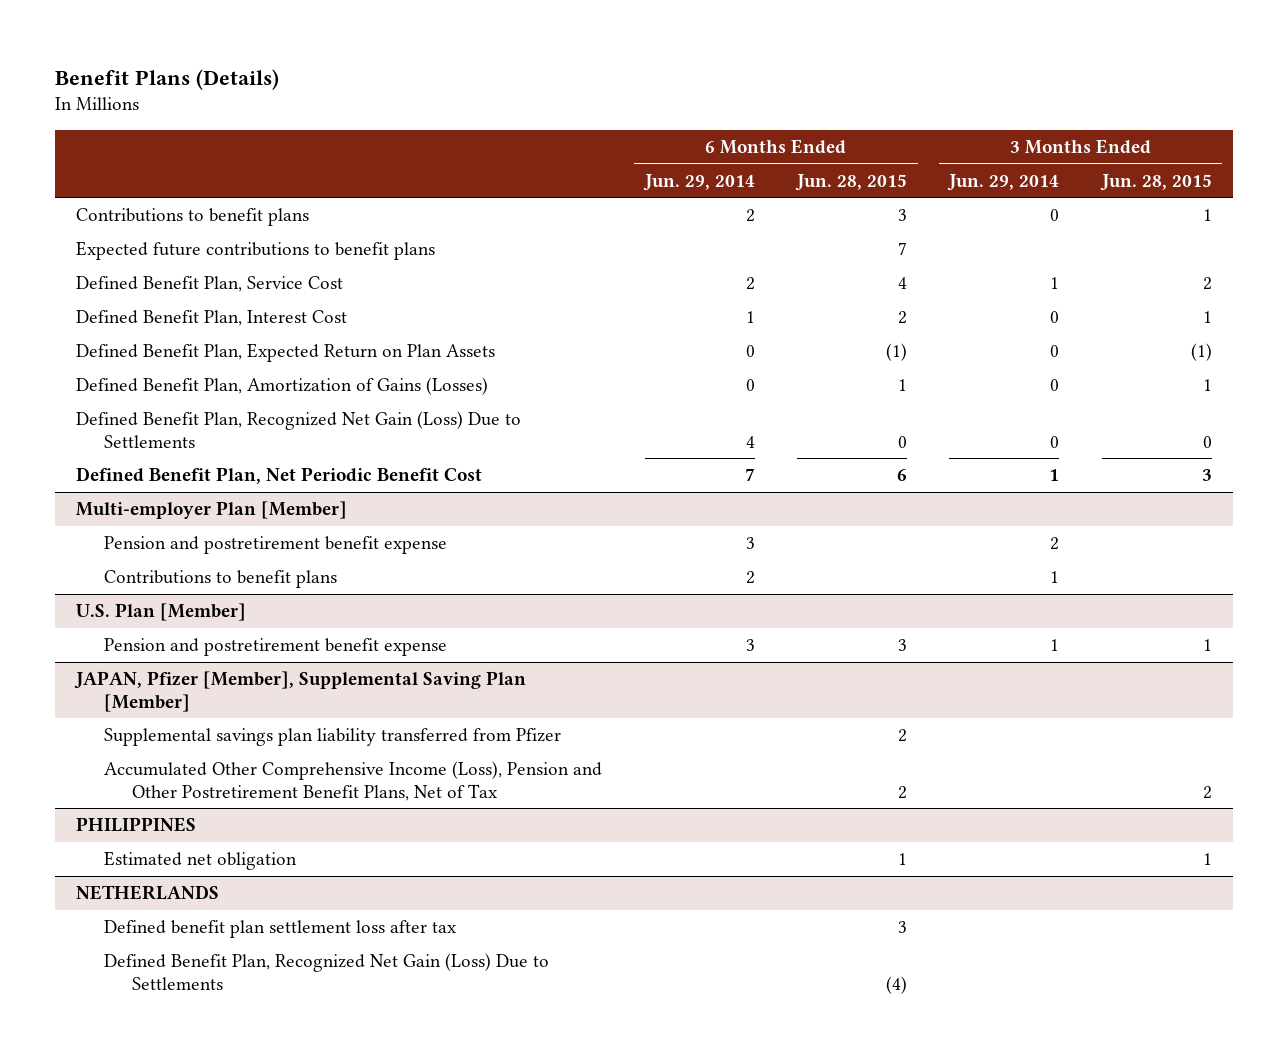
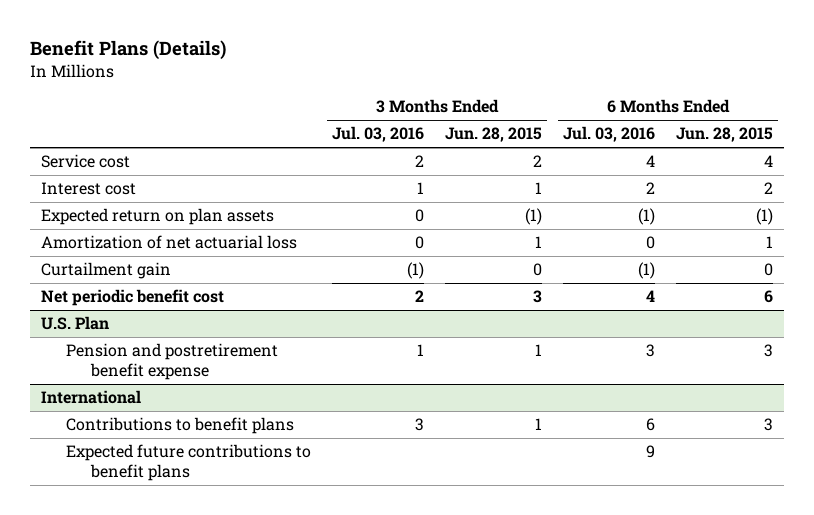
[642,173,755,191] Jun. 29, 2014 -> none
[947,173,1060,191] Jun. 29, 2014 -> none
none -> [331,126,424,143] Jul. 03, 2016
none -> [562,126,655,143] Jul. 03, 2016
[76,208,310,227] Contributions to benefit plans -> none
[76,241,436,261] Expected future contributions to benefit plans -> none
[76,501,348,520] Multi-employer Plan [Member] -> none
[104,536,448,555] Pension and postretirement benefit expense -> none
[104,570,338,589] Contributions to benefit plans -> none
[76,276,344,293] Defined Benefit Plan, Service Cost -> [40,154,130,169] Service cost
[76,310,348,327] Defined Benefit Plan, Interest Cost -> [40,182,136,196] Interest cost
[76,343,496,363] Defined Benefit Plan, Expected Return on Plan Assets -> [40,208,274,226] Expected return on plan assets
[76,377,489,396] Defined Benefit Plan, Amortization of Gains (Losses) -> [40,235,297,250] Amortization of net actuarial loss
[76,411,522,448] Defined Benefit Plan, Recognized Net Gain (Loss) Due to Settlements -> [40,262,171,280] Curtailment gain
[76,467,483,485] Defined Benefit Plan, Net Periodic Benefit Cost -> [40,289,224,307] Net periodic benefit cost
[76,603,247,622] U.S. Plan [Member] -> [40,316,109,331] U.S. Plan
[74,671,527,712] JAPAN, Pfizer [Member], Supplemental Saving Plan [Member] -> none
[104,728,562,747] Supplemental savings plan liability transferred from Pfizer -> none
[104,761,603,801] Accumulated Other Comprehensive Income (Loss), Pension and Other Postretirement Benefit Plans, Net of Tax -> none
[76,817,197,833] PHILIPPINES -> none
[104,851,298,871] Estimated net obligation -> none
[76,885,220,901] NETHERLANDS -> none
[104,920,458,939] Defined benefit plan settlement loss after tax -> none
[104,953,550,990] Defined Benefit Plan, Recognized Net Gain (Loss) Due to Settlements -> none
none -> [40,390,141,405] International
none -> [65,417,294,435] Contributions to benefit plans
none -> [65,444,311,482] Expected future contributions to benefit plans

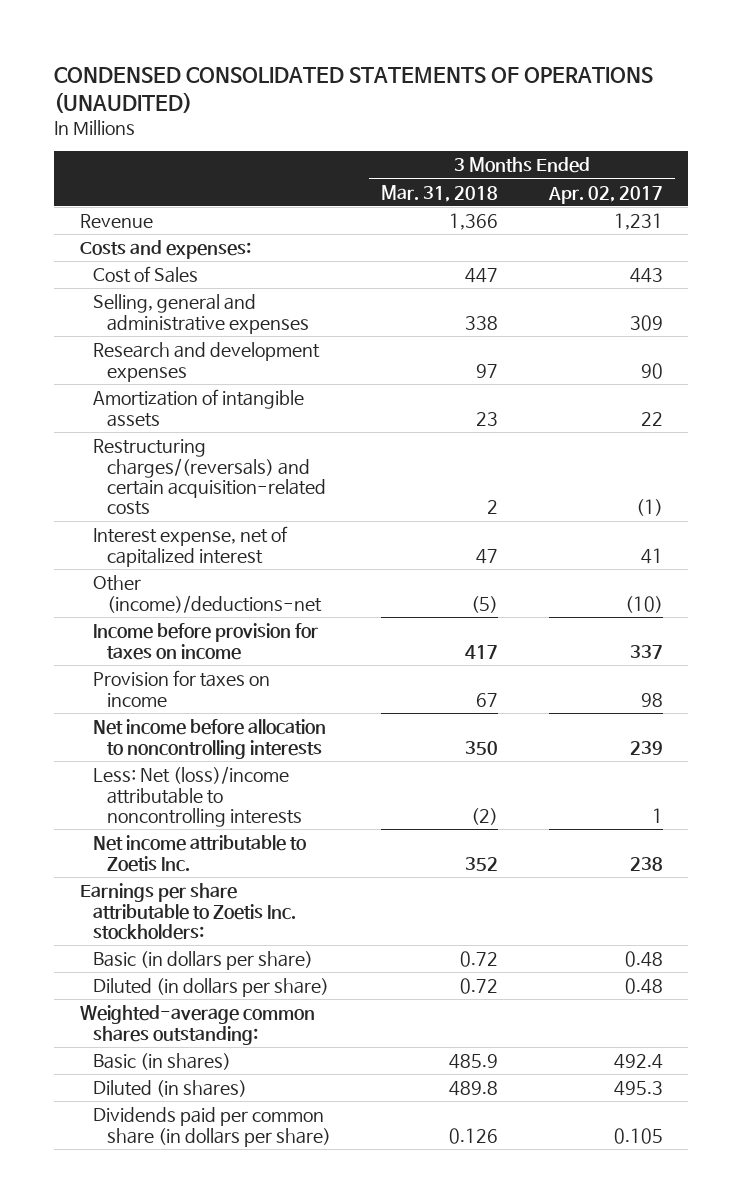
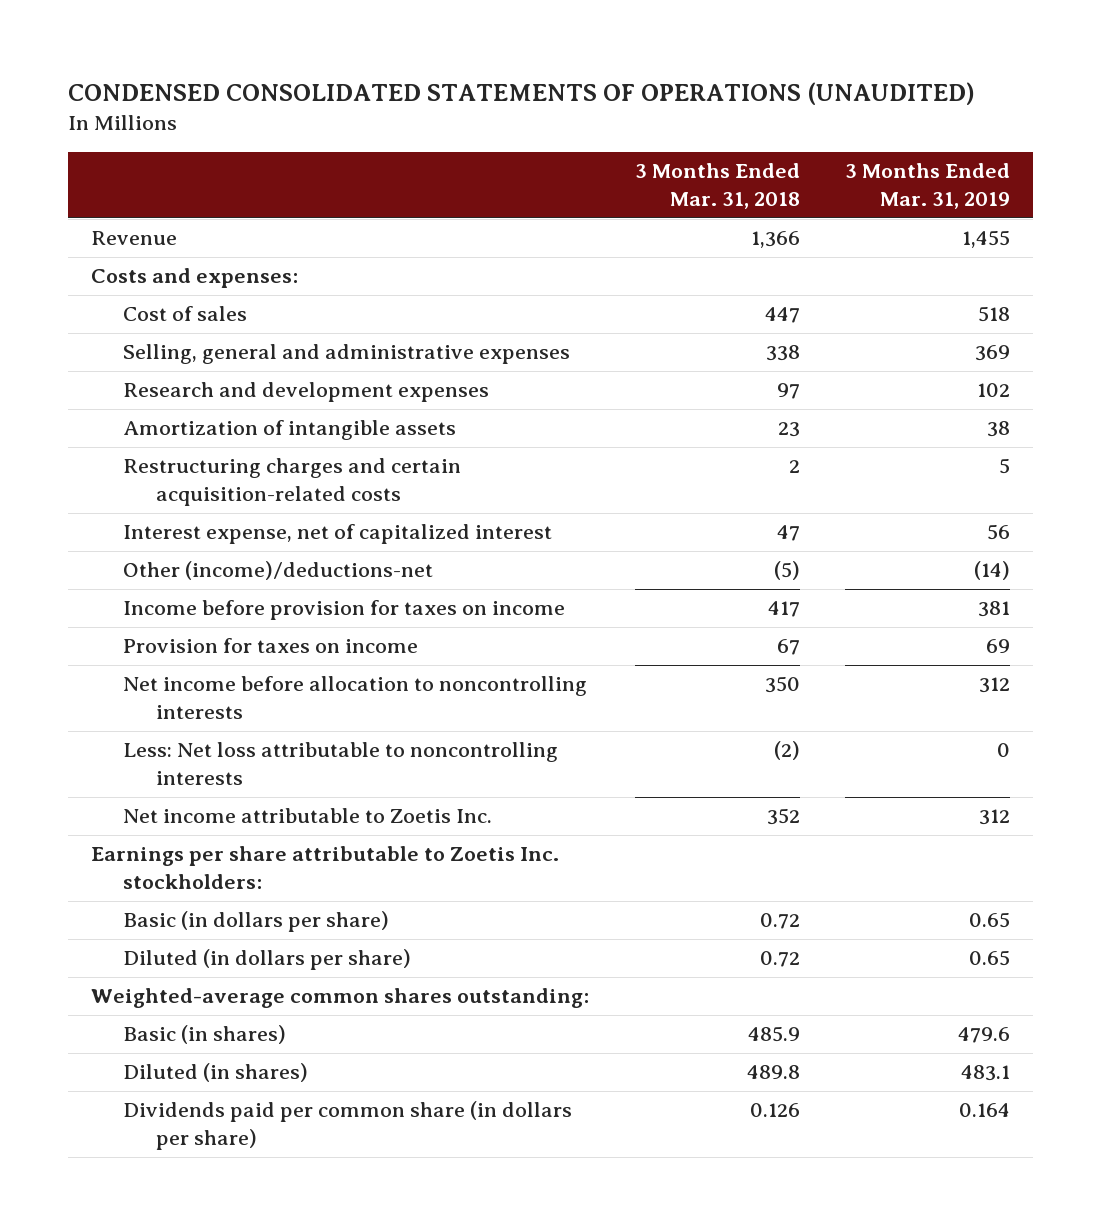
[547,185,663,204] Apr. 02, 2017 -> none
none -> [845,163,1011,209] 3 Months Ended Mar. 31, 2019
[93,266,199,284] Cost of Sales -> [123,306,248,322] Cost of sales
[93,439,326,516] Restructuring charges/(reversals) and certain acquisition-related costs -> [123,458,462,507] Restructuring charges and certain acquisition-related costs
[93,766,302,827] Less: Net (loss)/income attributable to noncontrolling interests -> [123,742,559,786] Less: Net loss attributable to noncontrolling interests

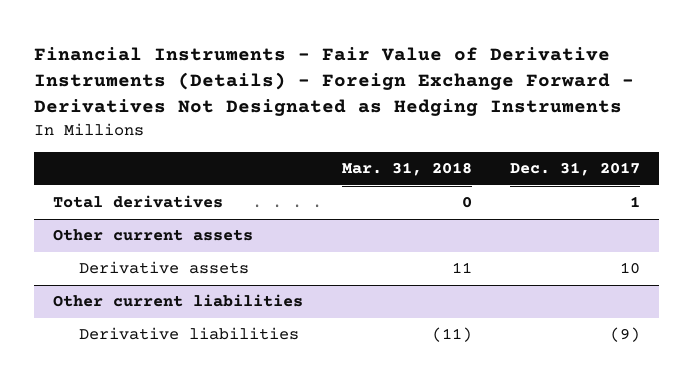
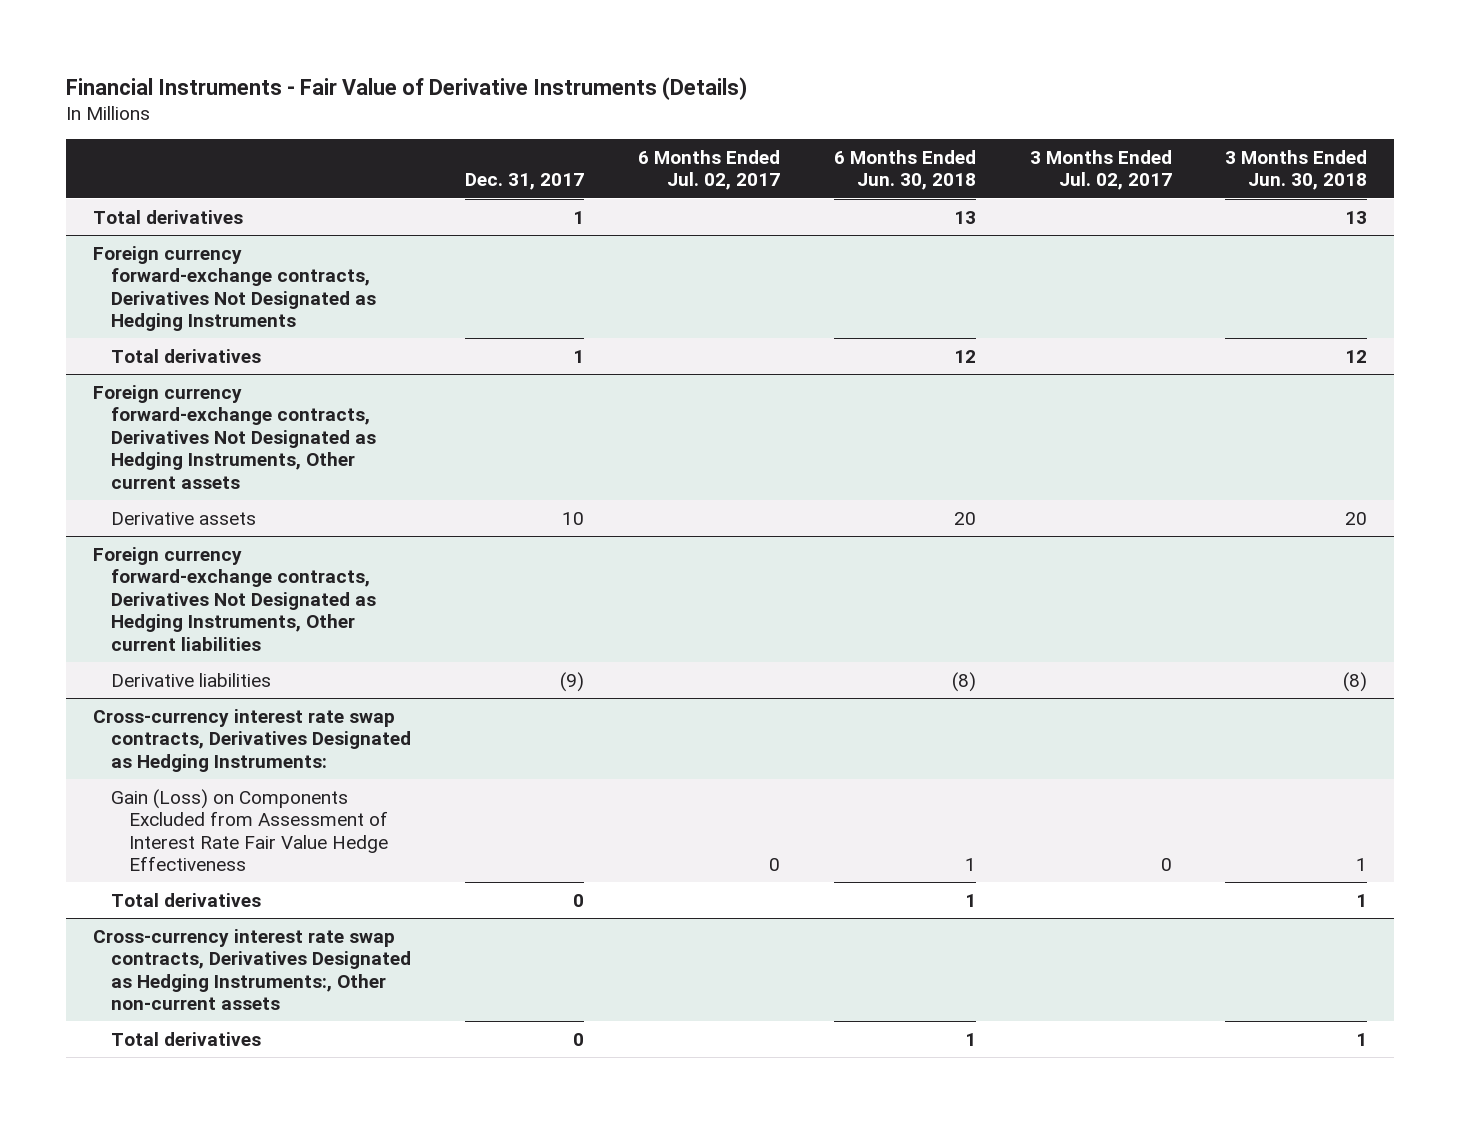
[33,46,634,117] Financial Instruments - Fair Value of Derivative Instruments (Details) - Foreign Exchange Forward - Derivatives Not Designated as Hedging Instruments -> [65,77,747,101] Financial Instruments - Fair Value of Derivative Instruments (Details)
[341,161,472,176] Mar. 31, 2018 -> none
none -> [637,149,780,191] 6 Months Ended Jul. 02, 2017
none -> [833,149,976,191] 6 Months Ended Jun. 30, 2018
none -> [1029,149,1172,191] 3 Months Ended Jul. 02, 2017
none -> [1225,149,1368,191] 3 Months Ended Jun. 30, 2018
[53,229,254,242] Other current assets -> none
none -> [92,245,376,332] Foreign currency forward-exchange contracts, Derivatives Not Designated as Hedging Instruments
none -> [110,348,261,363] Total derivatives
none -> [92,384,376,489] Foreign currency forward-exchange contracts, Derivatives Not Designated as Hedging Instruments, Other current assets
[53,294,304,308] Other current liabilities -> none
none -> [92,546,376,651] Foreign currency forward-exchange contracts, Derivatives Not Designated as Hedging Instruments, Other current liabilities
none -> [92,708,411,772] Cross-currency interest rate swap contracts, Derivatives Designated as Hedging Instruments:
none -> [110,788,388,872] Gain (Loss) on Components Excluded from Assessment of Interest Rate Fair Value Hedge Effectiveness
none -> [110,892,261,907] Total derivatives
none -> [92,928,411,1011] Cross-currency interest rate swap contracts, Derivatives Designated as Hedging Instruments:, Other non-current assets
none -> [110,1031,261,1046] Total derivatives

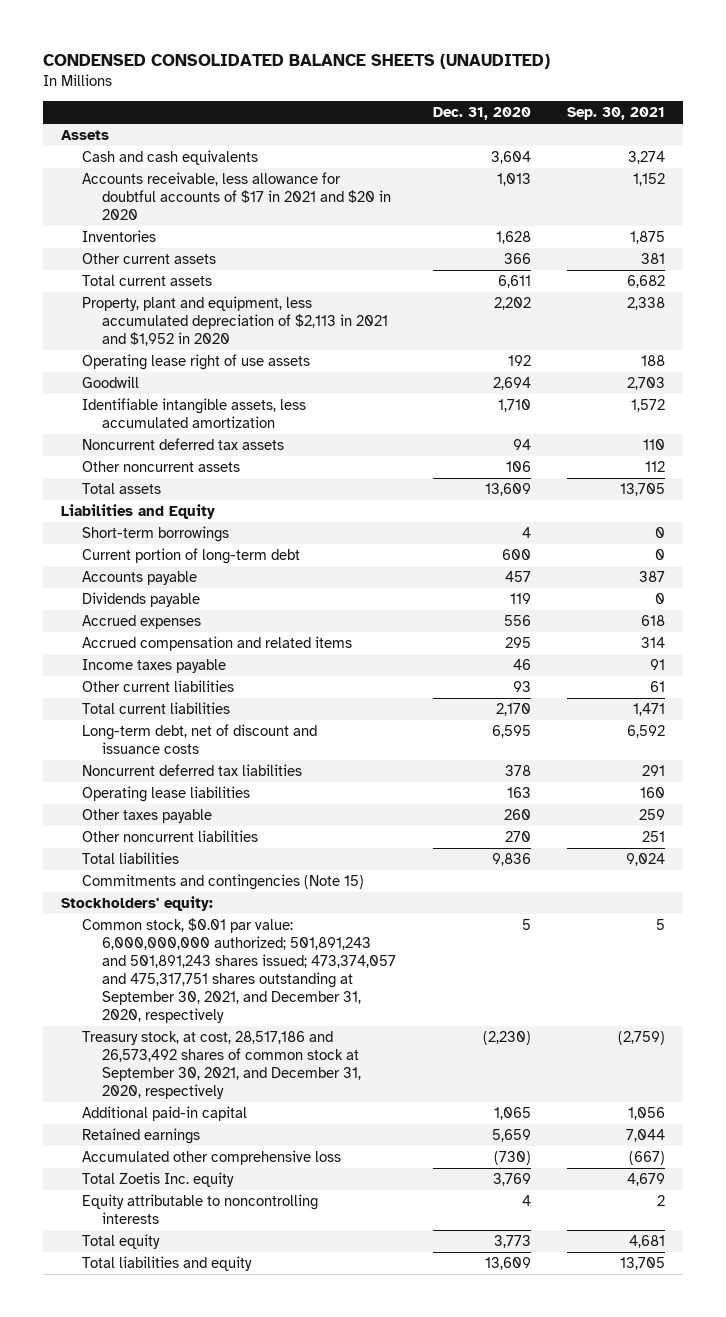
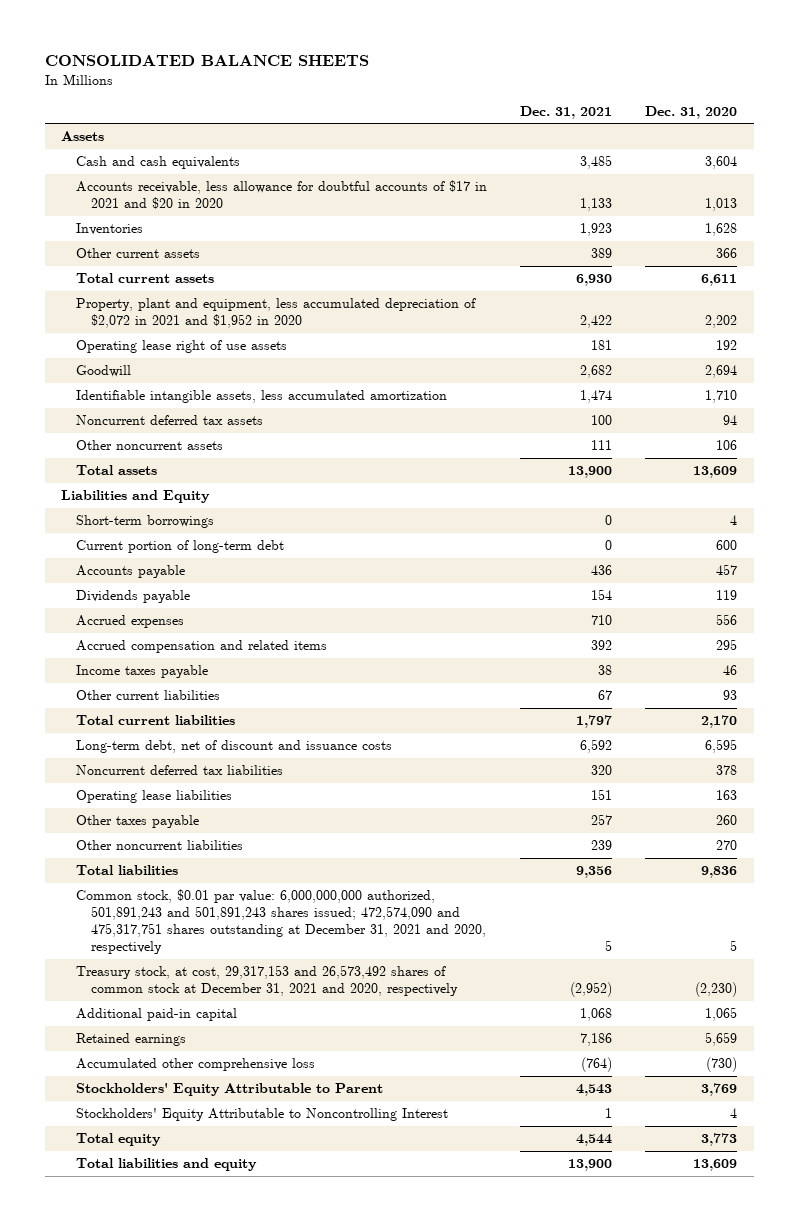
[43,54,551,70] CONDENSED CONSOLIDATED BALANCE SHEETS (UNAUDITED) -> [44,55,369,67] CONSOLIDATED BALANCE SHEETS
[567,107,666,121] Sep. 30, 2021 -> none
none -> [520,105,613,119] Dec. 31, 2021
[81,296,389,347] Property, plant and equipment, less accumulated depreciation of $2,113 in 2021 and $1,952 in 2020 -> [75,298,476,329] Property, plant and equipment, less accumulated depreciation of $2,072 in 2021 and $1,952 in 2020
[81,874,364,891] Commitments and contingencies (Note 15) -> none
[61,896,214,912] Stockholders' equity: -> none
[81,918,397,1024] Common stock, $0.01 par value: 6,000,000,000 authorized; 501,891,243 and 501,891,243 shares issued; 473,374,057 and 475,317,751 shares outstanding at September 30, 2021, and December 31, 2020, respectively -> [75,889,486,955] Common stock, $0.01 par value: 6,000,000,000 authorized, 501,891,243 and 501,891,243 shares issued; 472,574,090 and 475,317,751 shares outstanding at December 31, 2021 and 2020, respectively
[81,1031,362,1100] Treasury stock, at cost, 28,517,186 and 26,573,492 shares of common stock at September 30, 2021, and December 31, 2020, respectively -> [75,965,458,997] Treasury stock, at cost, 29,317,153 and 26,573,492 shares of common stock at December 31, 2021 and 2020, respectively
[81,1172,234,1188] Total Zoetis Inc. equity -> [75,1083,383,1097] Stockholders' Equity Attributable to Parent
[81,1194,318,1225] Equity attributable to noncontrolling interests -> [75,1108,448,1122] Stockholders' Equity Attributable to Noncontrolling Interest

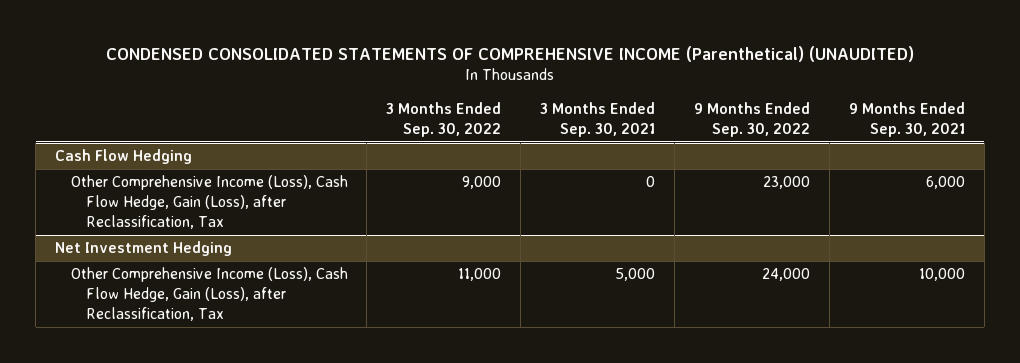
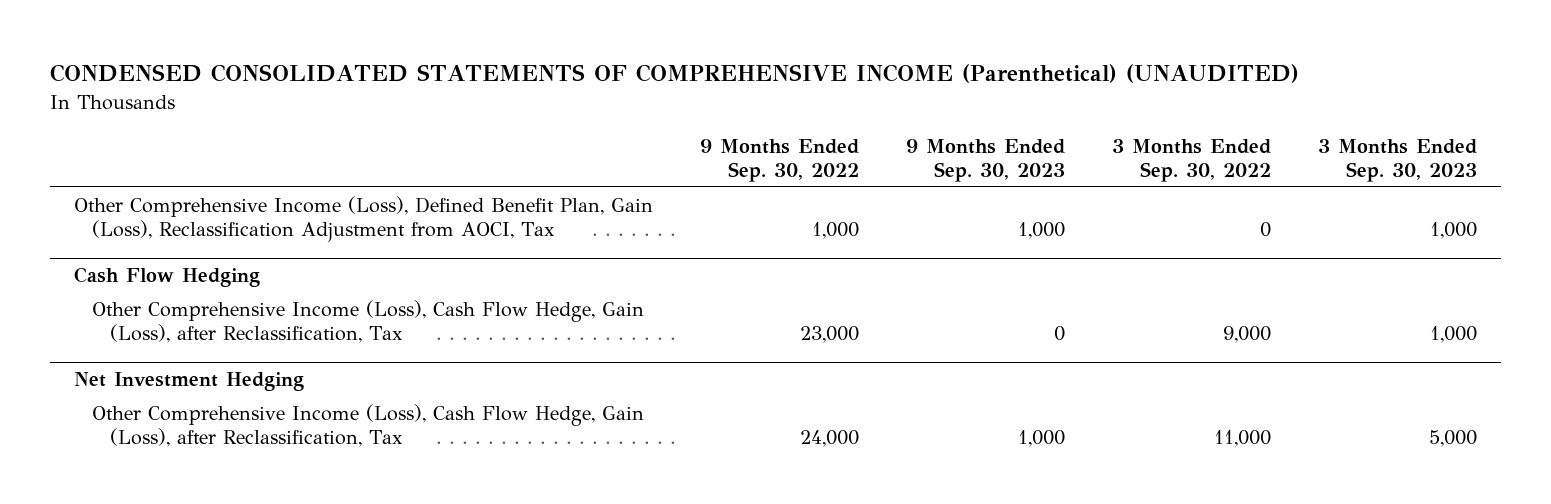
[540,101,656,137] 3 Months Ended Sep. 30, 2021 -> none
[848,101,965,137] 9 Months Ended Sep. 30, 2021 -> none
none -> [905,138,1065,182] 9 Months Ended Sep. 30, 2023
none -> [1318,138,1478,182] 3 Months Ended Sep. 30, 2023
none -> [73,195,653,243] Other Comprehensive Income (Loss), Defined Benefit Plan, Gain (Loss), Reclassification Adjustment from AOCI, Tax

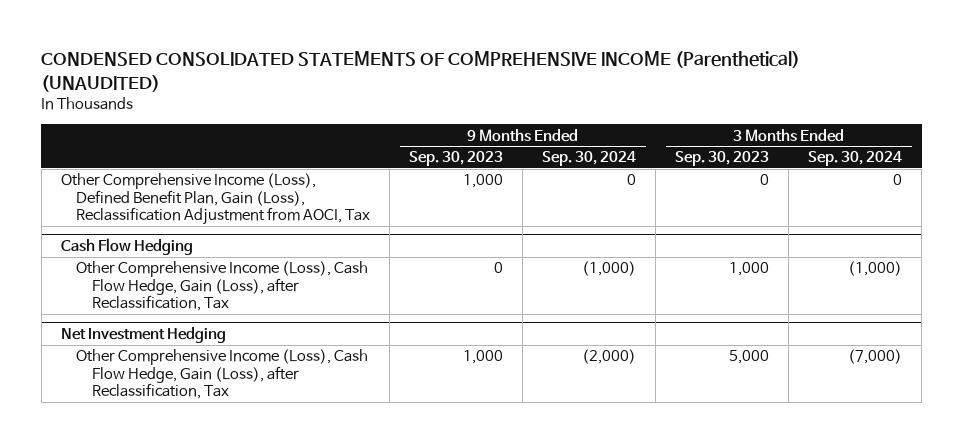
[699,138,859,182] 9 Months Ended Sep. 30, 2022 -> none
[1111,138,1271,182] 3 Months Ended Sep. 30, 2022 -> none
none -> [542,151,637,167] Sep. 30, 2024
none -> [808,151,903,167] Sep. 30, 2024
[1430,222,1478,240] 1,000 -> [760,174,770,186] 0

